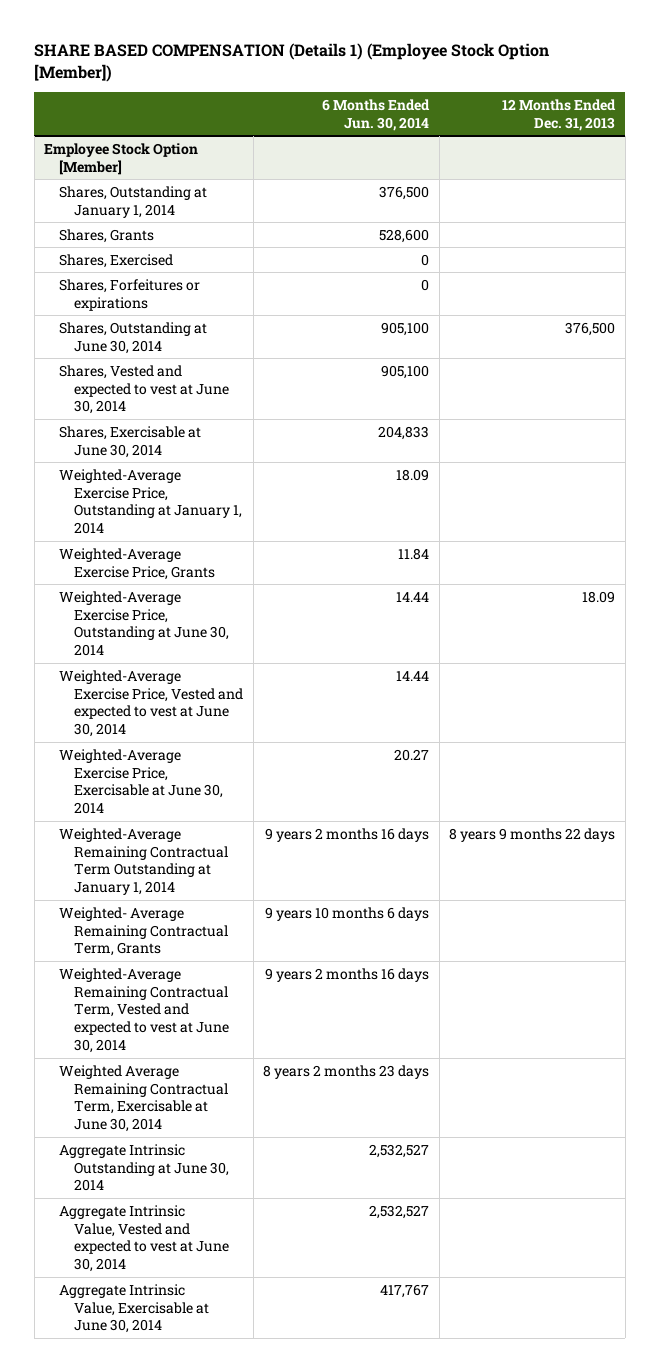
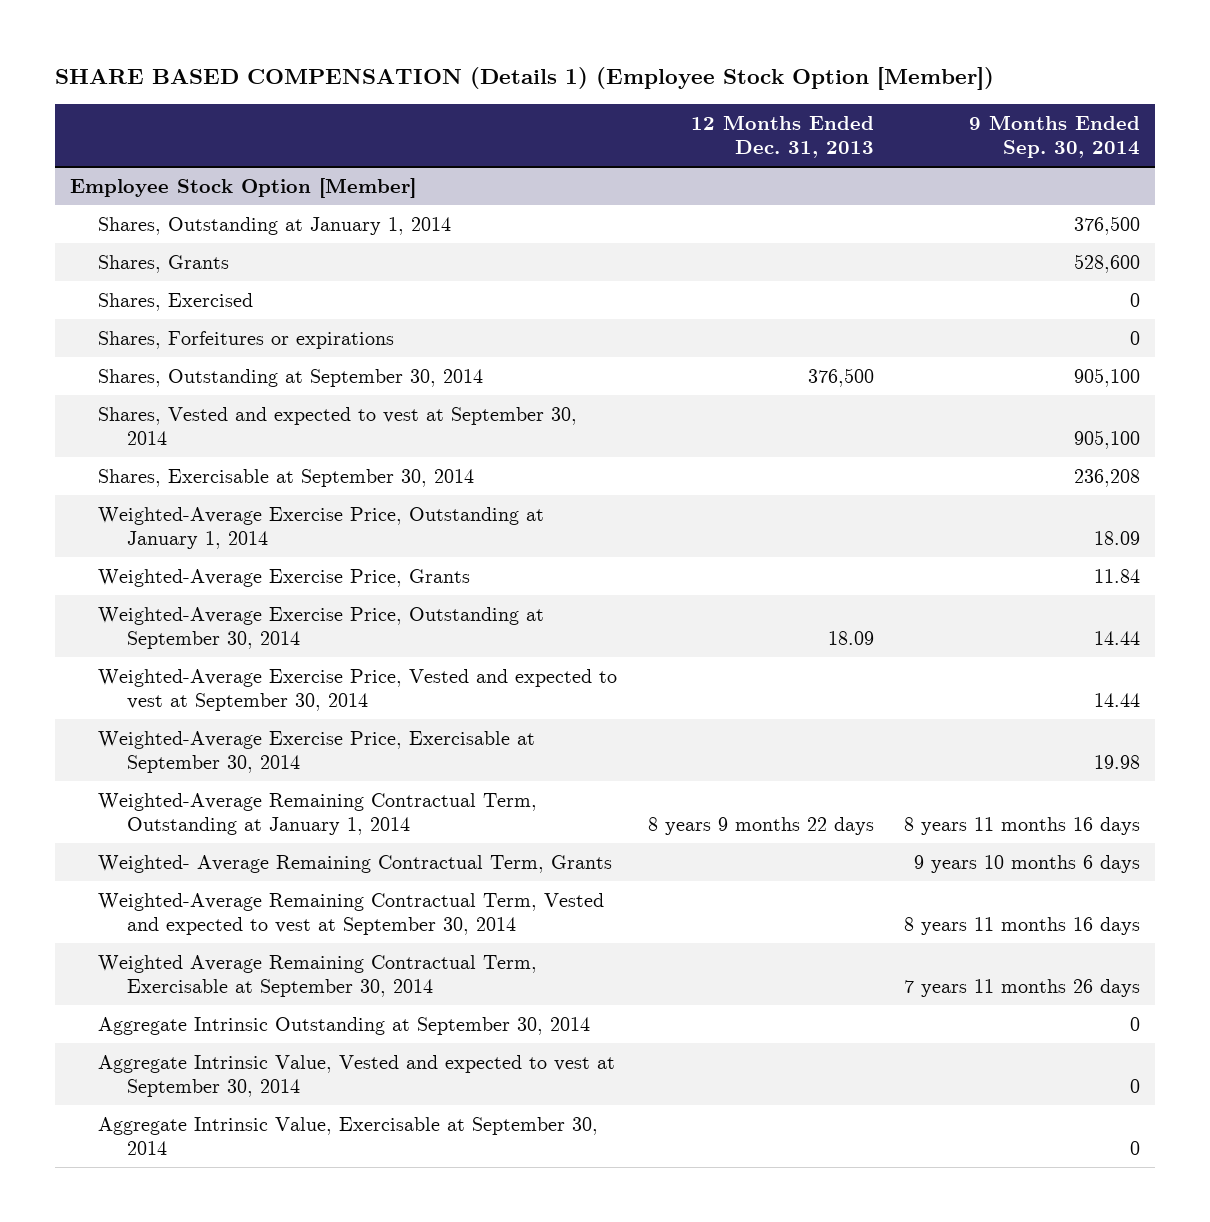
[322,98,431,131] 6 Months Ended Jun. 30, 2014 -> none
none -> [969,114,1141,158] 9 Months Ended Sep. 30, 2014
[59,321,208,354] Shares, Outstanding at June 30, 2014 -> [98,368,484,387] Shares, Outstanding at September 30, 2014
[59,364,229,415] Shares, Vested and expected to vest at June 30, 2014 -> [98,406,578,445] Shares, Vested and expected to vest at September 30, 2014
[59,425,202,458] Shares, Exercisable at June 30, 2014 -> [98,468,475,487] Shares, Exercisable at September 30, 2014
[59,590,229,657] Weighted-Average Exercise Price, Outstanding at June 30, 2014 -> [98,606,545,649] Weighted-Average Exercise Price, Outstanding at September 30, 2014
[59,669,243,738] Weighted-Average Exercise Price, Vested and expected to vest at June 30, 2014 -> [98,668,618,711] Weighted-Average Exercise Price, Vested and expected to vest at September 30, 2014
[59,748,223,815] Weighted-Average Exercise Price, Exercisable at June 30, 2014 -> [98,730,536,773] Weighted-Average Exercise Price, Exercisable at September 30, 2014
[59,827,228,896] Weighted-Average Remaining Contractual Term Outstanding at January 1, 2014 -> [98,792,538,835] Weighted-Average Remaining Contractual Term, Outstanding at January 1, 2014
[59,967,229,1054] Weighted-Average Remaining Contractual Term, Vested and expected to vest at June 30, 2014 -> [98,892,605,935] Weighted-Average Remaining Contractual Term, Vested and expected to vest at September 30, 2014
[59,1064,228,1133] Weighted Average Remaining Contractual Term, Exercisable at June 30, 2014 -> [98,954,538,997] Weighted Average Remaining Contractual Term, Exercisable at September 30, 2014
[59,1143,229,1192] Aggregate Intrinsic Outstanding at June 30, 2014 -> [98,1016,591,1035] Aggregate Intrinsic Outstanding at September 30, 2014
[59,1204,229,1273] Aggregate Intrinsic Value, Vested and expected to vest at June 30, 2014 -> [98,1054,616,1097] Aggregate Intrinsic Value, Vested and expected to vest at September 30, 2014
[59,1283,209,1334] Aggregate Intrinsic Value, Exercisable at June 30, 2014 -> [98,1116,599,1155] Aggregate Intrinsic Value, Exercisable at September 30, 2014

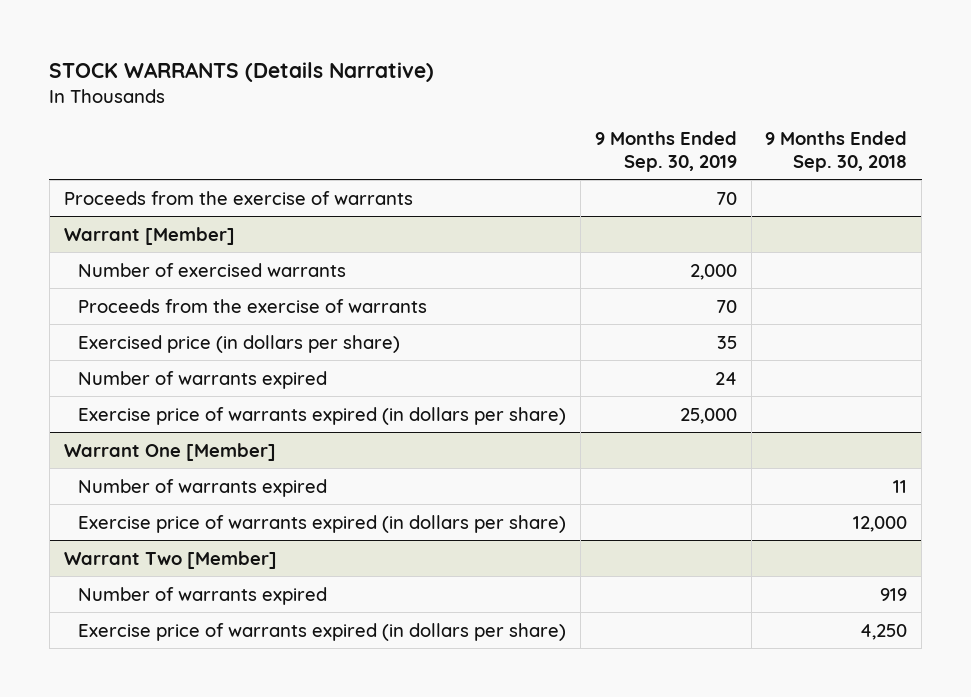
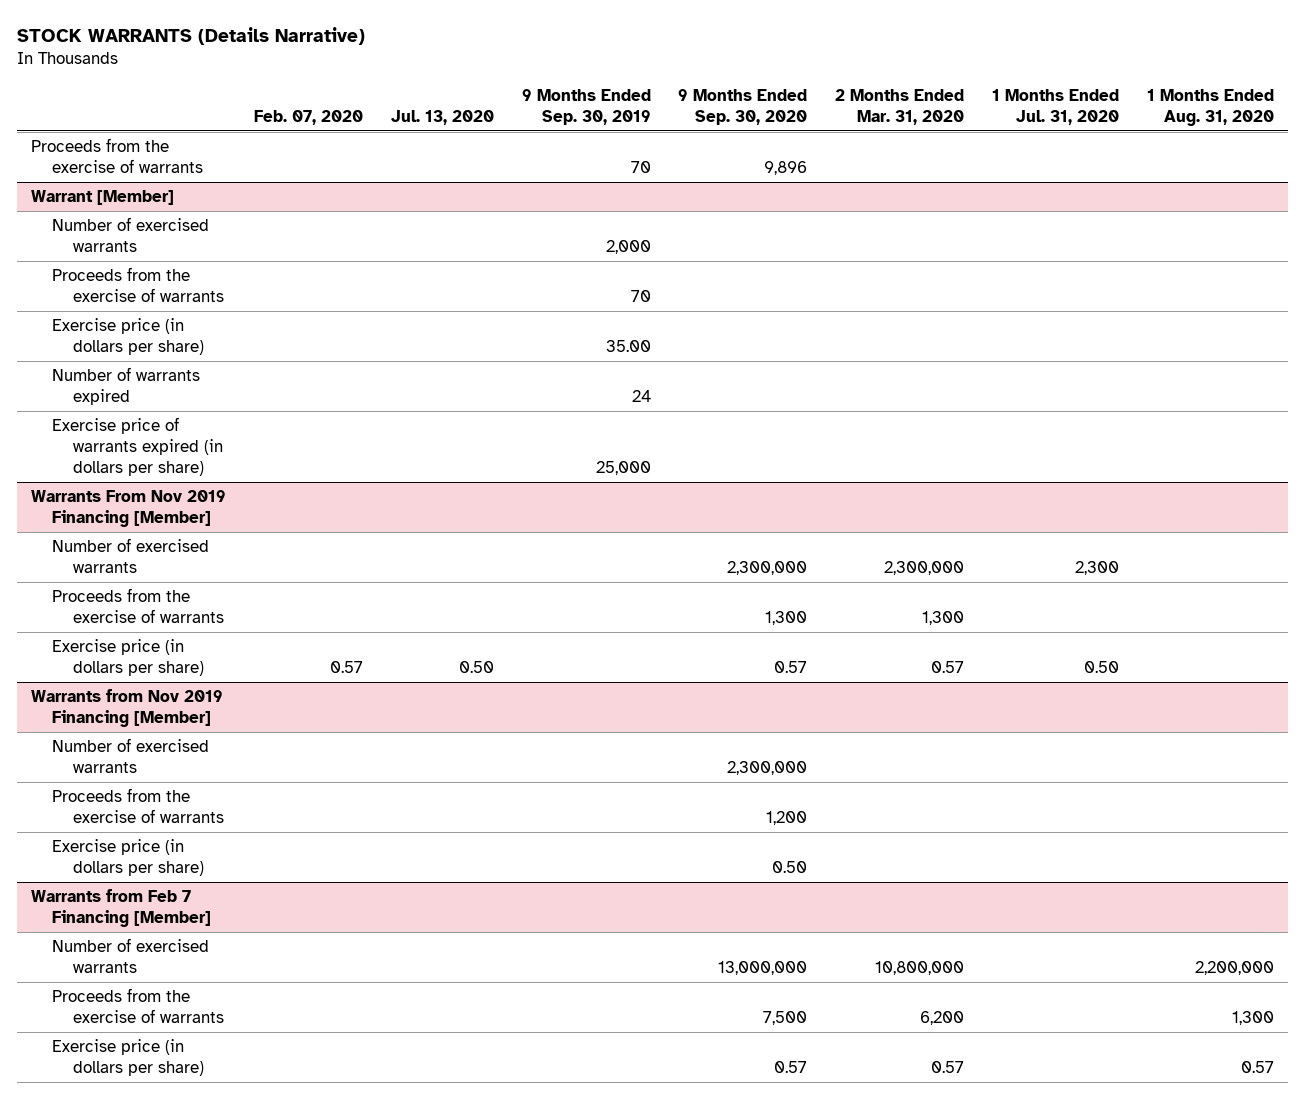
[765,131,908,172] 9 Months Ended Sep. 30, 2018 -> none
none -> [253,109,363,125] Feb. 07, 2020
none -> [390,109,494,125] Jul. 13, 2020
none -> [678,88,808,125] 9 Months Ended Sep. 30, 2020
none -> [835,88,965,125] 2 Months Ended Mar. 31, 2020
none -> [992,88,1120,125] 1 Months Ended Jul. 31, 2020
none -> [1147,88,1275,126] 1 Months Ended Aug. 31, 2020
[78,334,401,353] Exercised price (in dollars per share) -> [51,318,204,356] Exercise price (in dollars per share)
[716,335,737,349] 35 -> [605,340,651,353] 35.00
[63,442,276,461] Warrant One [Member] -> none
[78,478,328,497] Number of warrants expired -> none
[78,514,567,533] Exercise price of warrants expired (in dollars per share) -> none
[63,550,277,569] Warrant Two [Member] -> none
[78,586,328,605] Number of warrants expired -> none
[78,622,567,641] Exercise price of warrants expired (in dollars per share) -> none
none -> [30,490,226,528] Warrants From Nov 2019 Financing [Member]
none -> [51,538,209,574] Number of exercised warrants
none -> [51,588,224,624] Proceeds from the exercise of warrants
none -> [51,639,204,677] Exercise price (in dollars per share)
none -> [30,689,223,728] Warrants from Nov 2019 Financing [Member]
none -> [51,738,209,774] Number of exercised warrants
none -> [51,788,224,824] Proceeds from the exercise of warrants
none -> [51,839,204,877] Exercise price (in dollars per share)
none -> [30,889,211,928] Warrants from Feb 7 Financing [Member]
none -> [51,938,209,974] Number of exercised warrants
none -> [51,988,224,1024] Proceeds from the exercise of warrants
none -> [51,1039,204,1077] Exercise price (in dollars per share)

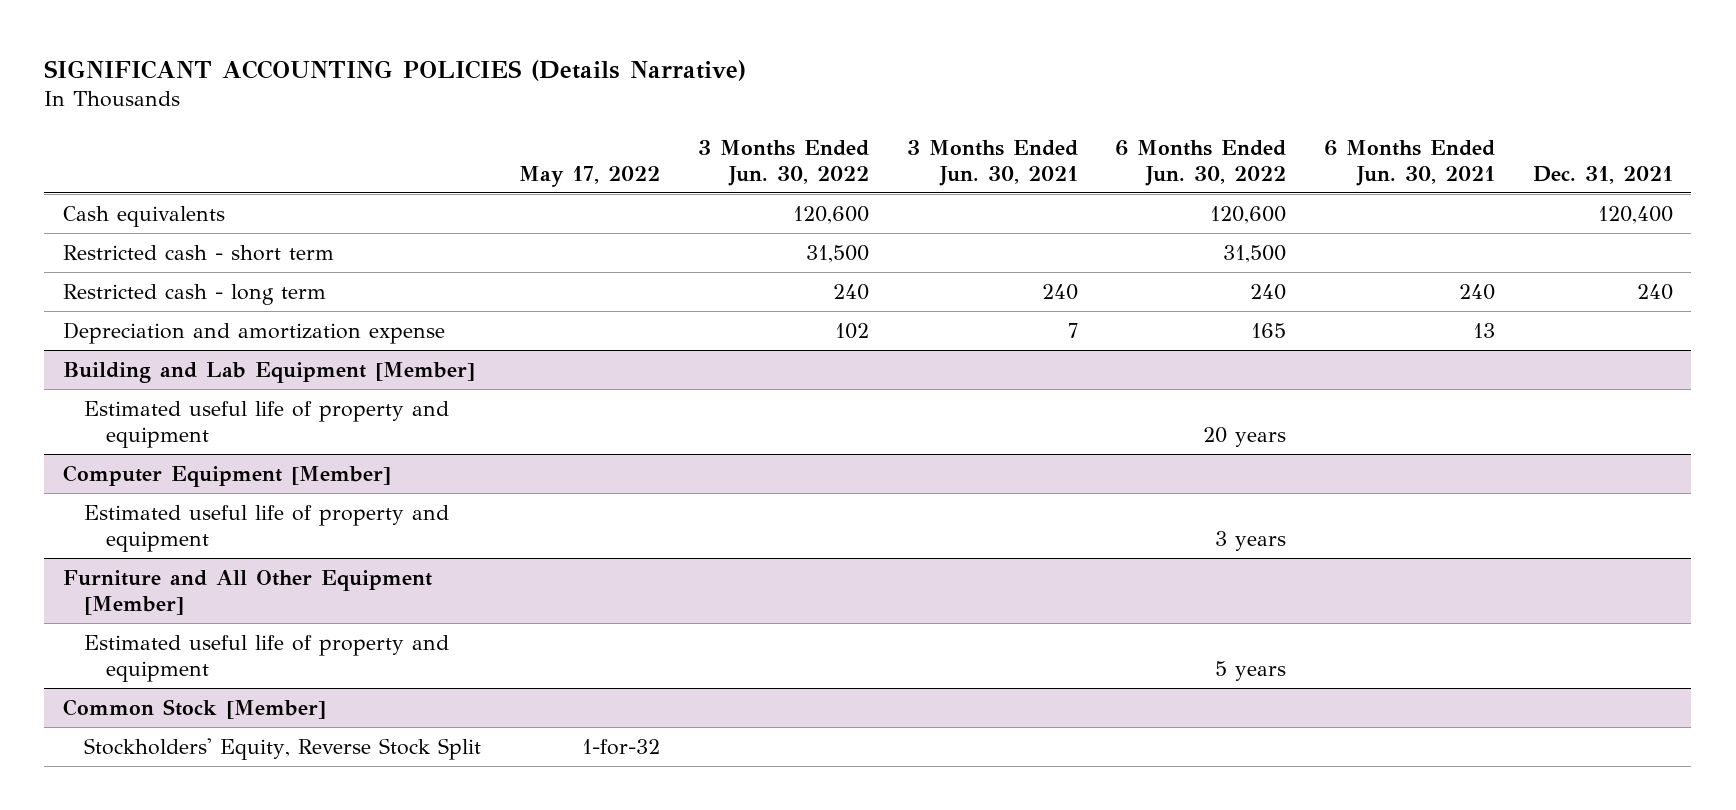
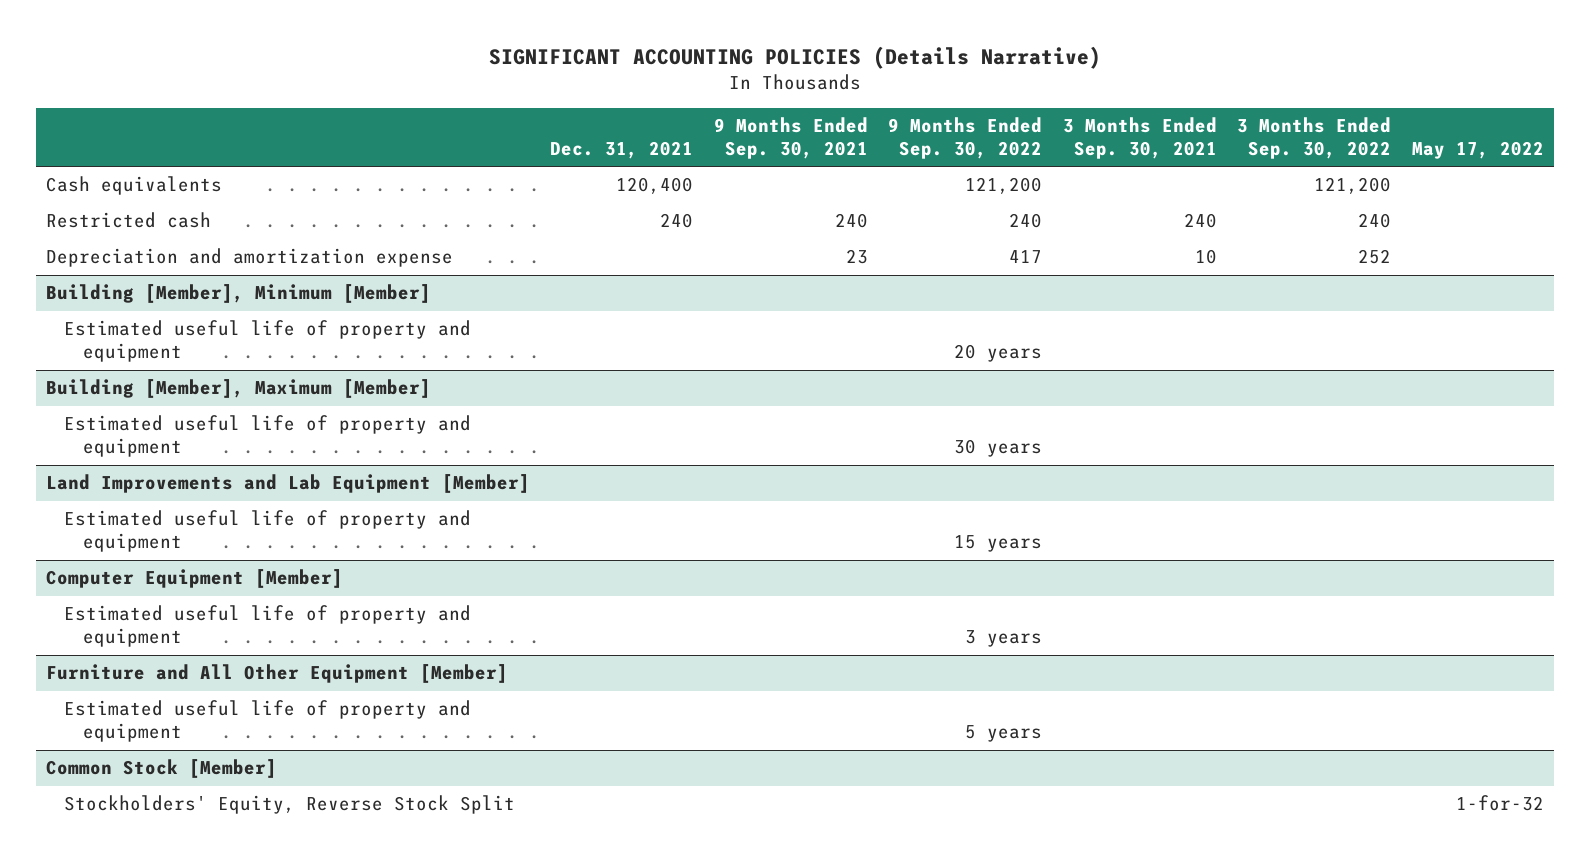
[697,140,869,186] 3 Months Ended Jun. 30, 2022 -> none
[906,140,1078,186] 3 Months Ended Jun. 30, 2021 -> none
[1115,140,1287,186] 6 Months Ended Jun. 30, 2022 -> none
[1323,140,1495,186] 6 Months Ended Jun. 30, 2021 -> none
none -> [713,117,868,159] 9 Months Ended Sep. 30, 2021
none -> [888,117,1043,159] 9 Months Ended Sep. 30, 2022
none -> [1062,117,1217,159] 3 Months Ended Sep. 30, 2021
none -> [1237,117,1392,159] 3 Months Ended Sep. 30, 2022
[63,245,335,262] Restricted cash - short term -> none
[63,284,327,306] Restricted cash - long term -> [45,212,211,229] Restricted cash
[63,362,476,384] Building and Lab Equipment [Member] -> none
[84,401,450,448] Estimated useful life of property and equipment -> none
none -> [45,284,431,304] Building [Member], Minimum [Member]
none -> [64,320,472,362] Estimated useful life of property and equipment
none -> [45,379,431,399] Building [Member], Maximum [Member]
none -> [64,415,472,457] Estimated useful life of property and equipment
none -> [45,474,530,494] Land Improvements and Lab Equipment [Member]
none -> [64,510,472,552] Estimated useful life of property and equipment

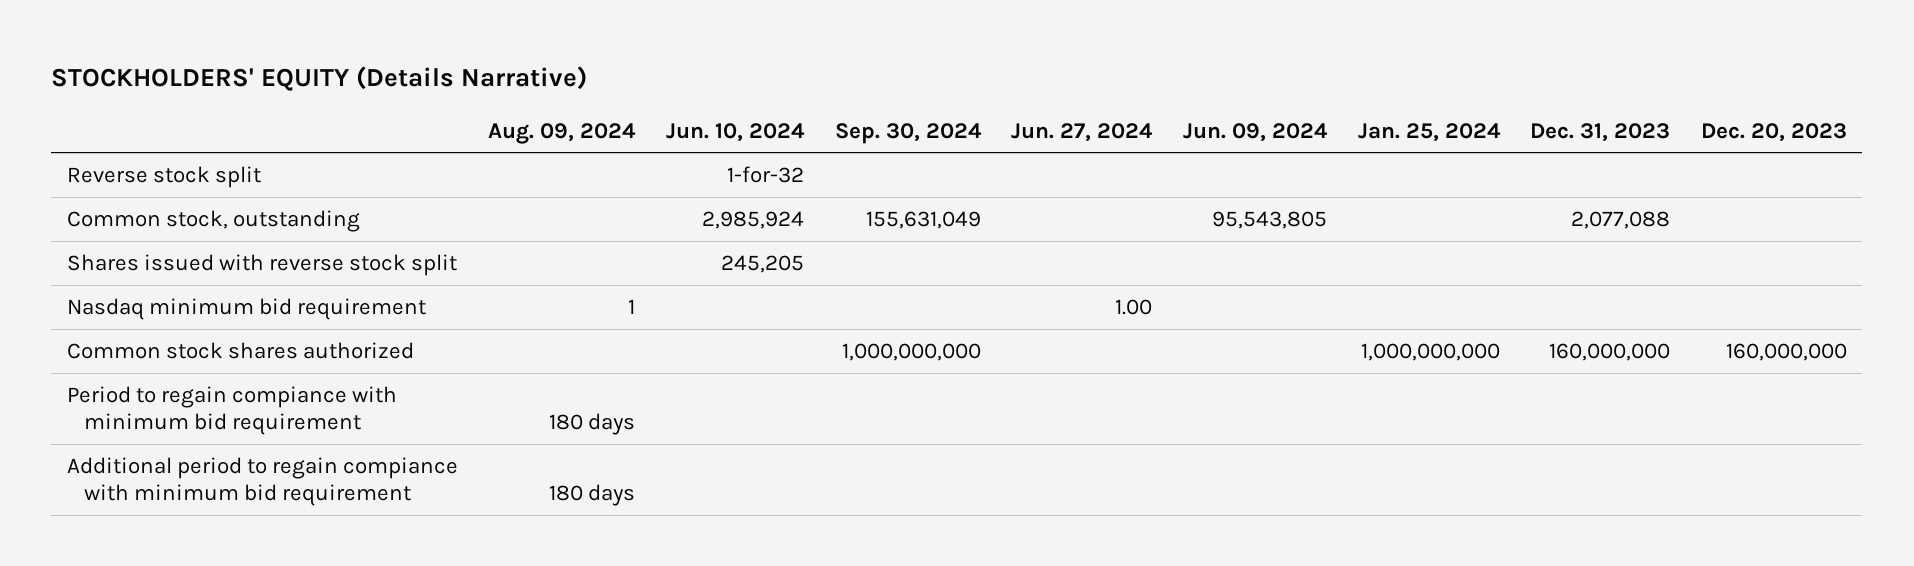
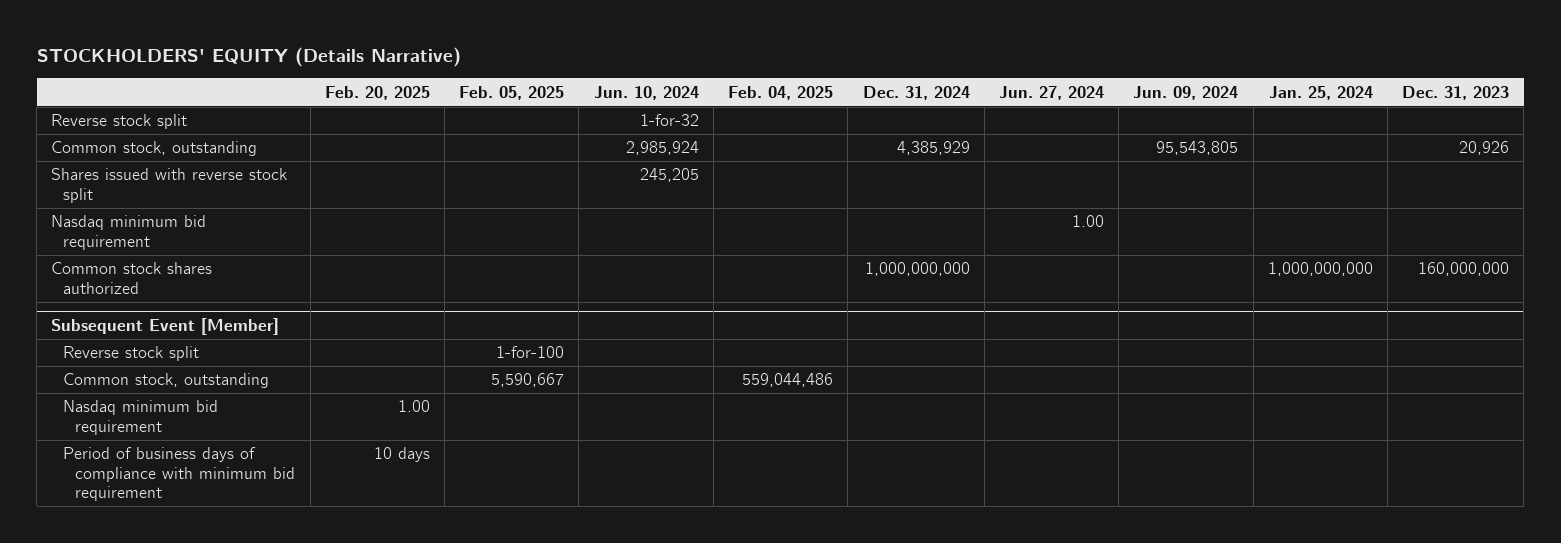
[488,122,637,144] Aug. 09, 2024 -> none
[834,122,982,144] Sep. 30, 2024 -> none
[1701,122,1848,142] Dec. 20, 2023 -> none
none -> [324,85,430,100] Feb. 20, 2025
none -> [459,85,565,100] Feb. 05, 2025
none -> [728,85,834,100] Feb. 04, 2025
none -> [862,85,970,100] Dec. 31, 2024
[1571,211,1671,230] 2,077,088 -> [1459,141,1510,156] 20,926
[66,386,397,436] Period to regain compiance with minimum bid requirement -> none
[66,457,458,507] Additional period to regain compiance with minimum bid requirement -> none
none -> [51,318,280,336] Subsequent Event [Member]
none -> [63,346,200,362] Reverse stock split
none -> [63,373,270,389] Common stock, outstanding
none -> [63,400,219,435] Nasdaq minimum bid requirement
none -> [63,447,296,502] Period of business days of compliance with minimum bid requirement

